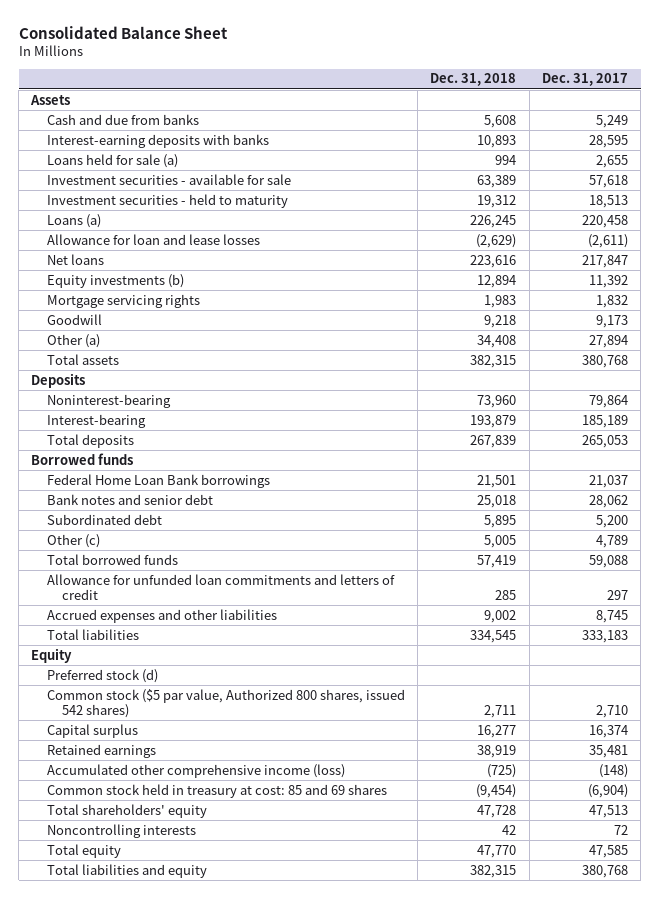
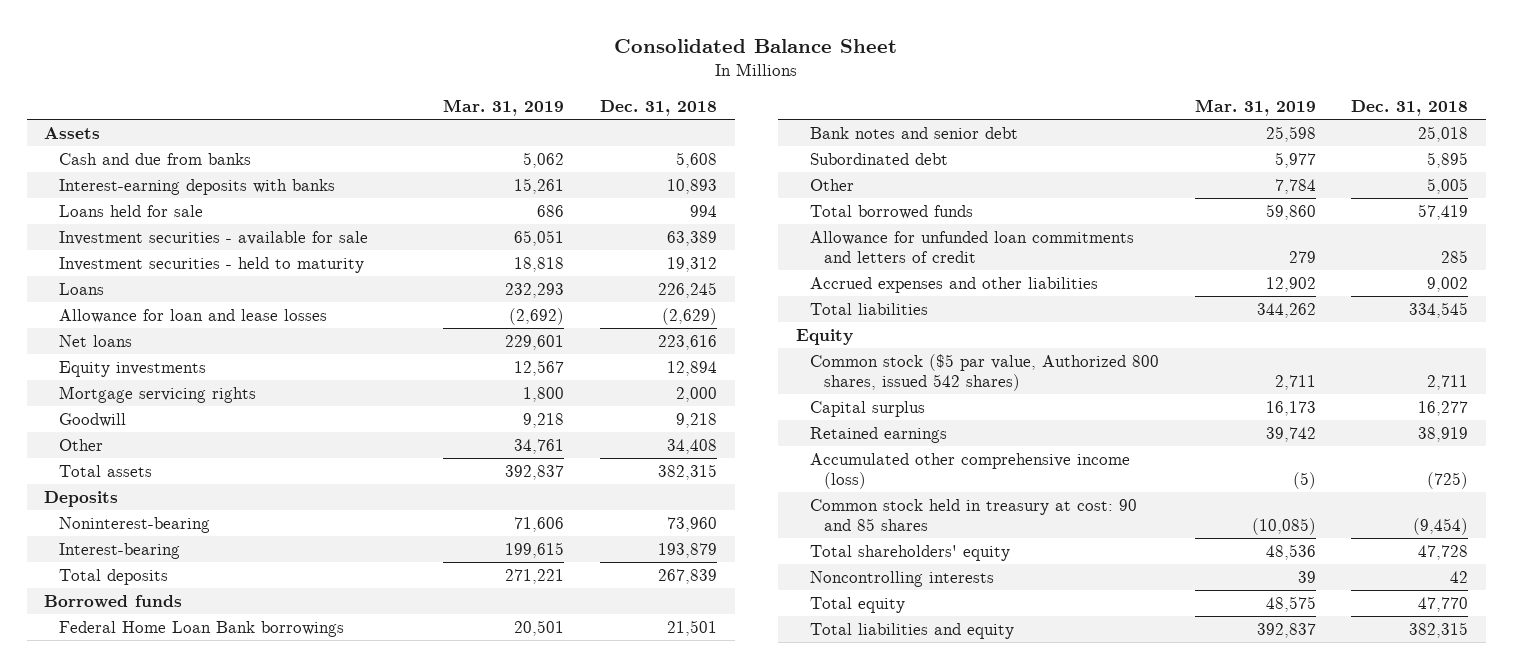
[541,73,628,87] Dec. 31, 2017 -> none
none -> [443,99,565,117] Mar. 31, 2019
[46,153,178,168] Loans held for sale (a) -> [58,204,203,217] Loans held for sale
[46,213,101,228] Loans (a) -> [58,282,104,295] Loans
[46,273,184,288] Equity investments (b) -> [58,360,206,377] Equity investments
[484,294,517,308] 1,983 -> [676,386,718,402] 2,000
[46,333,100,348] Other (a) -> [58,438,103,451] Other
[46,533,100,548] Other (c) -> [809,178,854,191] Other
[46,668,158,683] Preferred stock (d) -> none
[46,783,387,798] Common stock held in treasury at cost: 85 and 69 shares -> [809,498,1137,531] Common stock held in treasury at cost: 90 and 85 shares

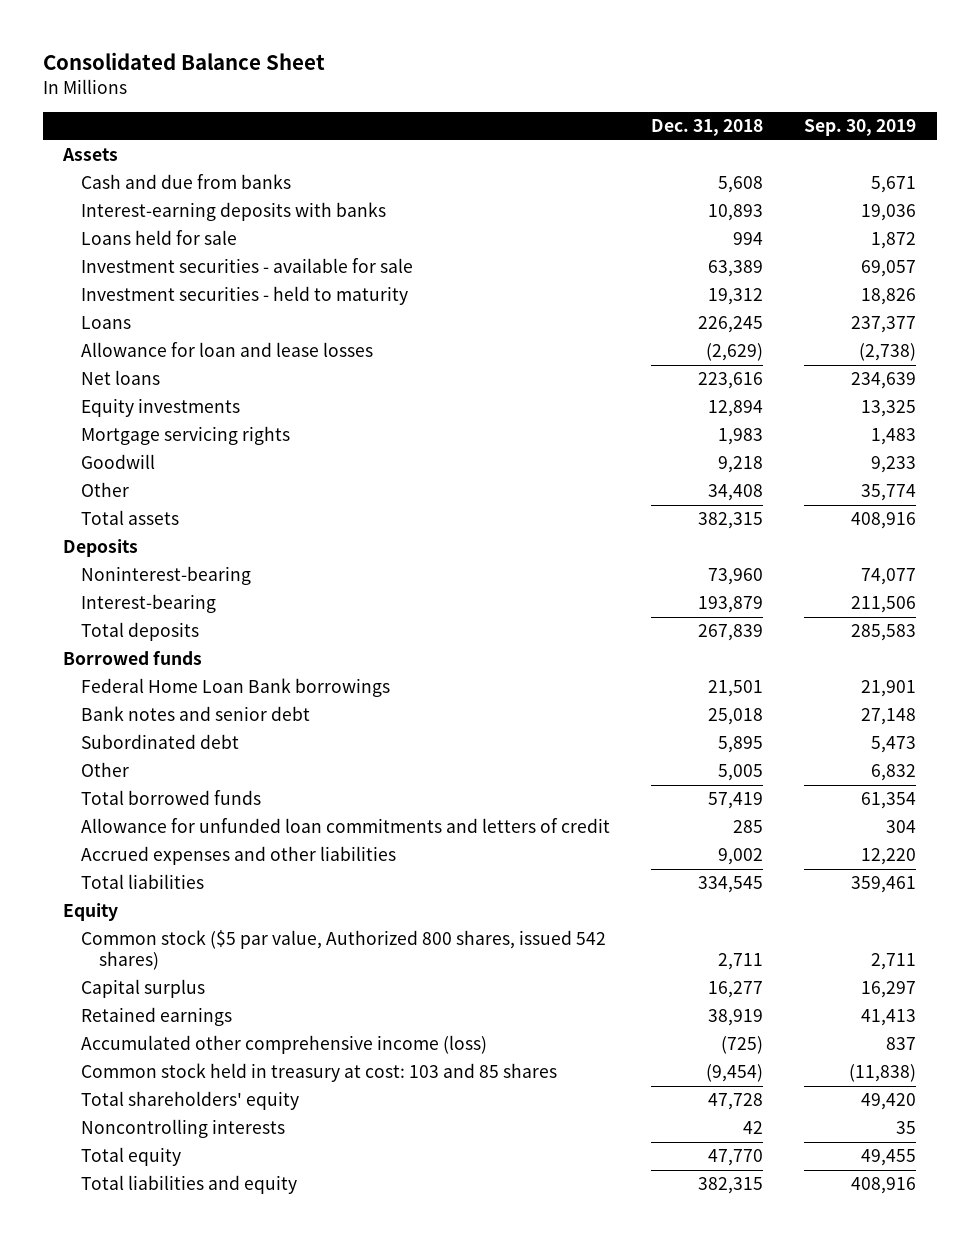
[443,99,565,117] Mar. 31, 2019 -> none
none -> [804,119,917,137] Sep. 30, 2019
[676,386,718,402] 2,000 -> [718,428,764,446] 1,983
[809,498,1137,531] Common stock held in treasury at cost: 90 and 85 shares -> [80,1063,557,1083] Common stock held in treasury at cost: 103 and 85 shares

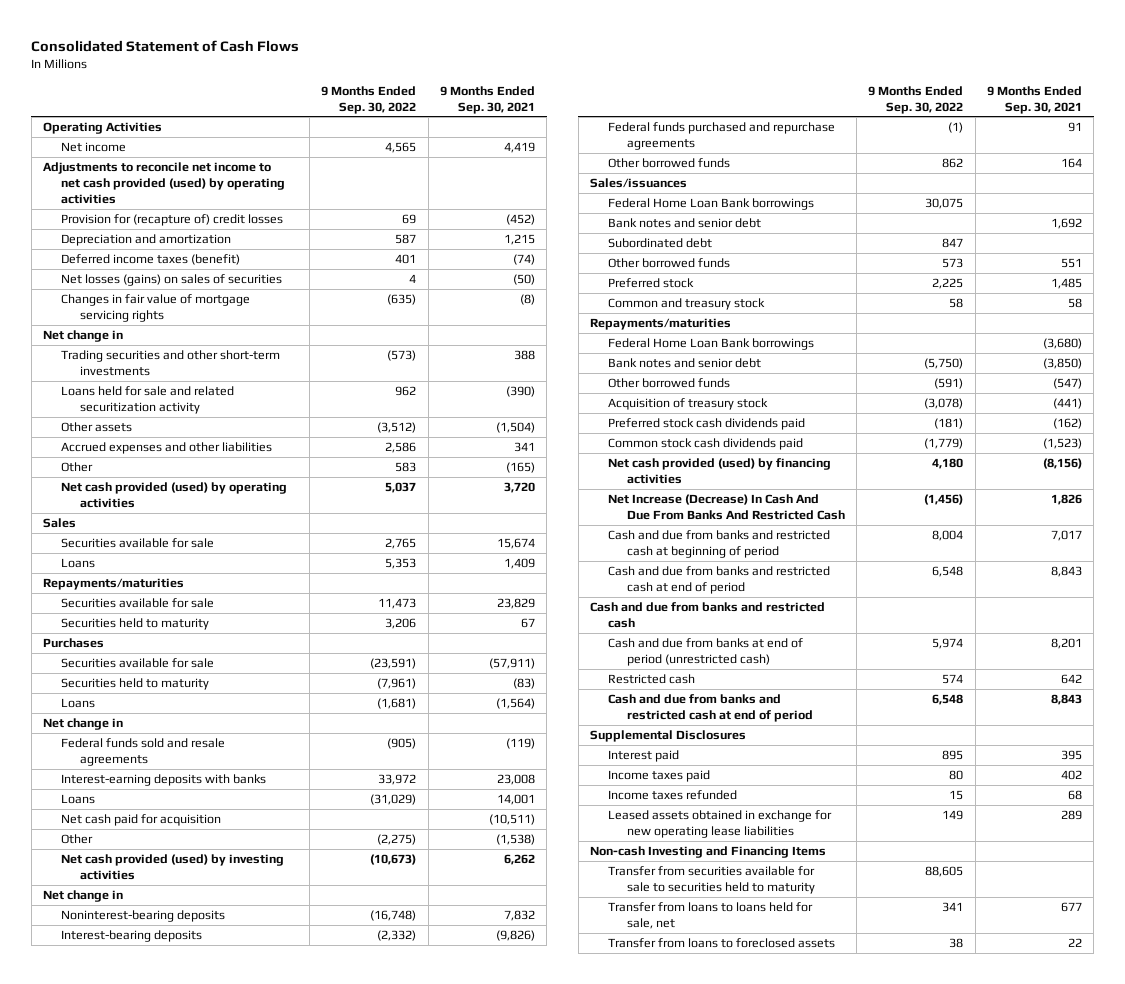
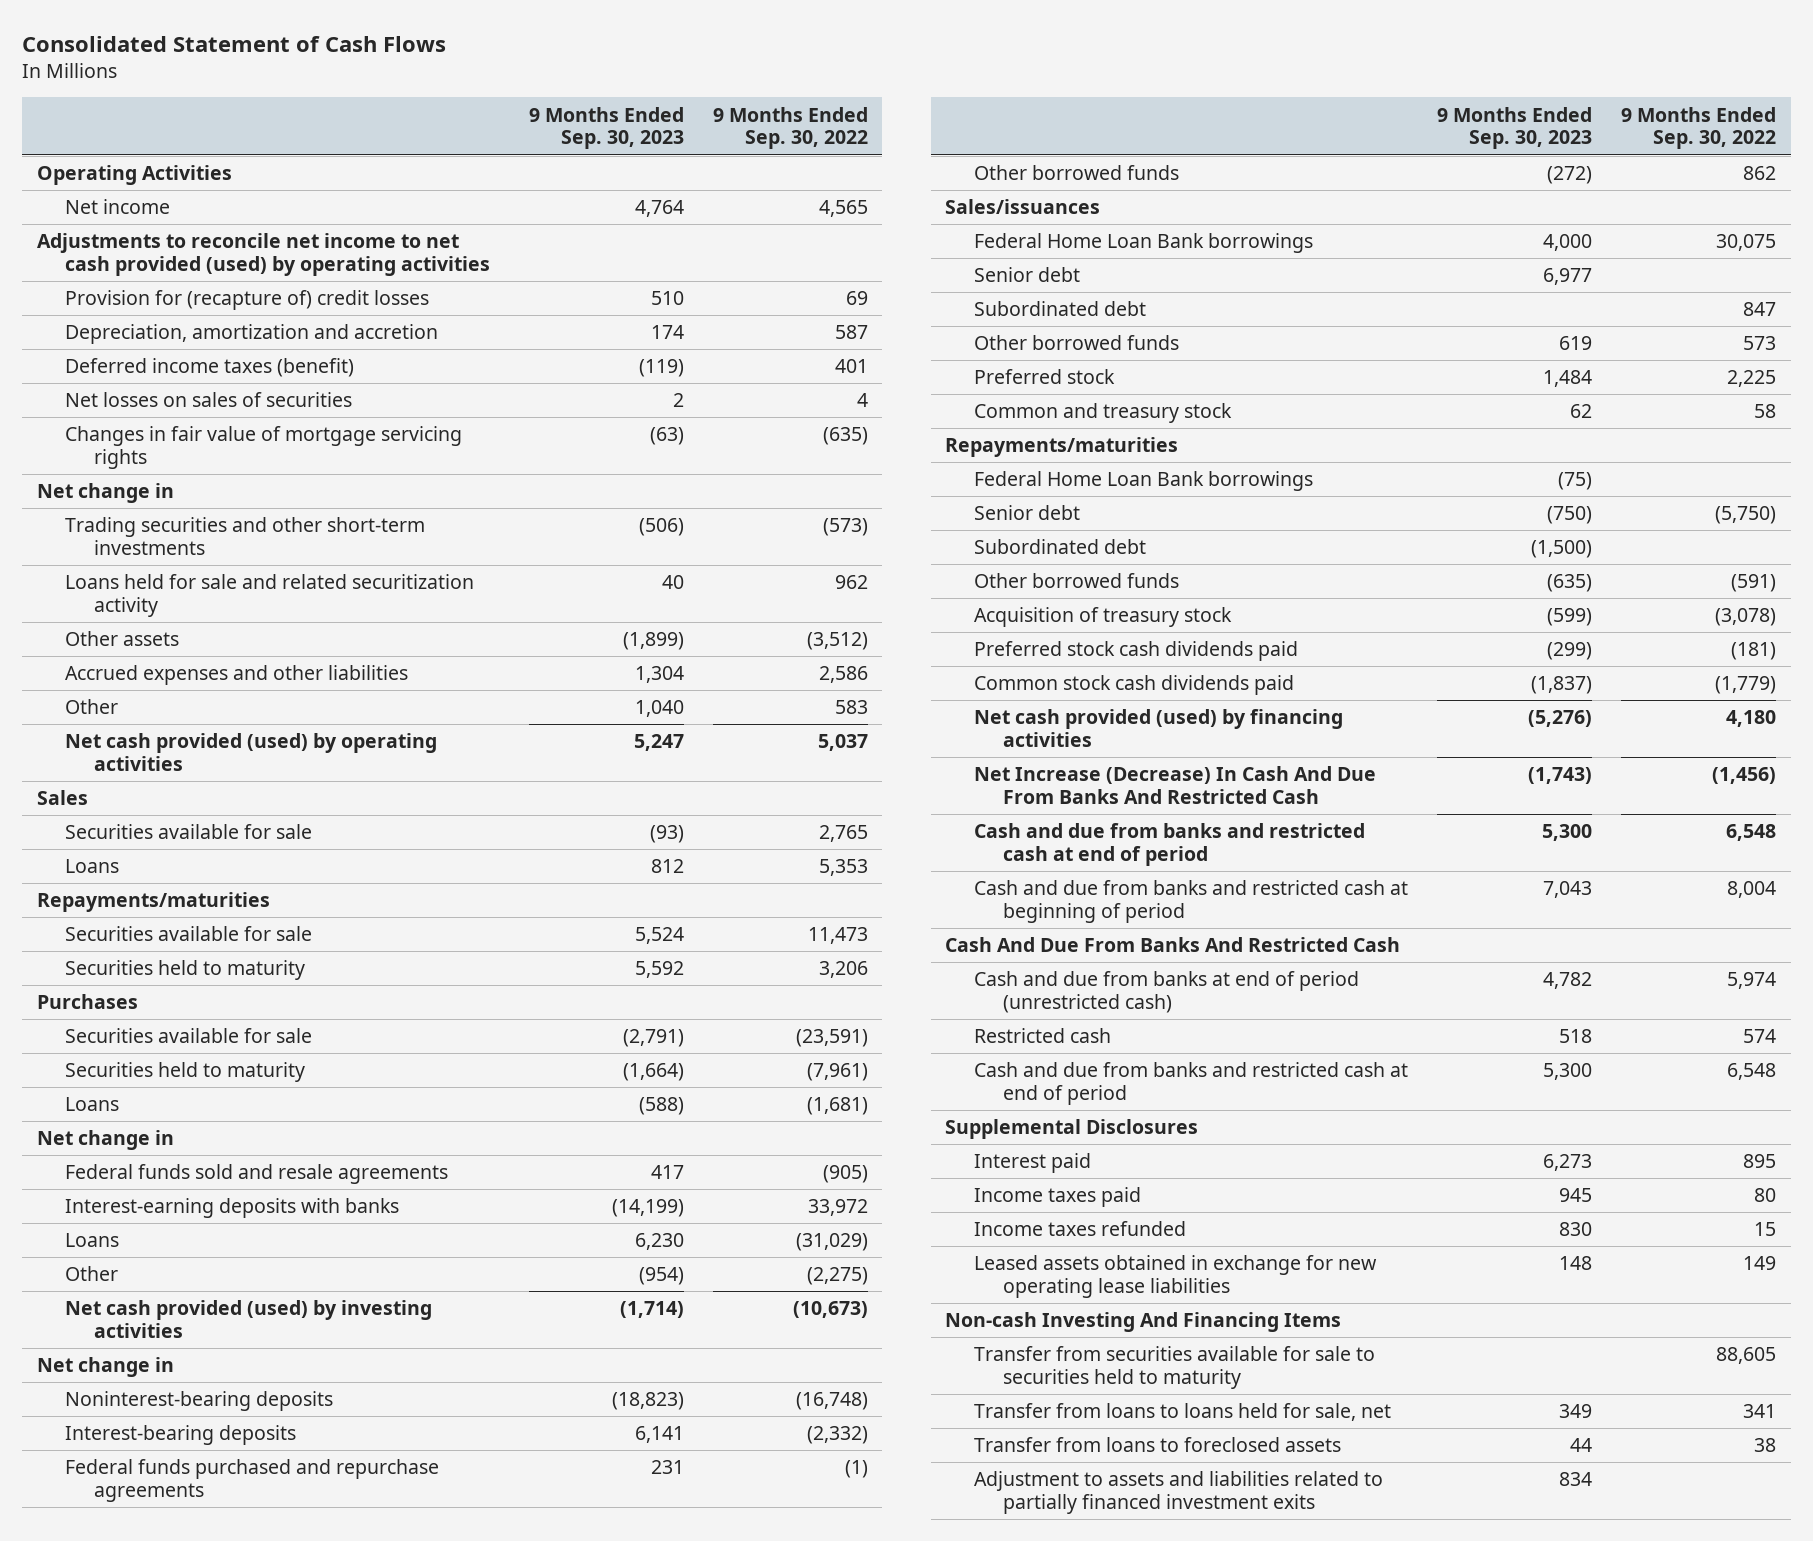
[439,85,535,114] 9 Months Ended Sep. 30, 2021 -> none
none -> [528,106,684,150] 9 Months Ended Sep. 30, 2023
[61,234,232,247] Depreciation and amortization -> [65,324,439,345] Depreciation, amortization and accretion
[61,274,283,287] Net losses (gains) on sales of securities -> [65,392,353,408] Net losses on sales of securities
[61,814,222,827] Net cash paid for acquisition -> none
[608,218,762,229] Bank notes and senior debt -> [973,267,1080,283] Senior debt
[608,358,762,369] Bank notes and senior debt -> [973,505,1080,521] Senior debt
none -> [973,539,1146,555] Subordinated debt
[608,530,831,558] Cash and due from banks and restricted cash at beginning of period -> [973,880,1408,924] Cash and due from banks and restricted cash at beginning of period
[590,602,826,628] Cash and due from banks and restricted cash -> [945,937,1401,953] Cash And Due From Banks And Restricted Cash
[590,846,827,859] Non-cash Investing and Financing Items -> [945,1312,1342,1333] Non-cash Investing And Financing Items
none -> [973,1471,1383,1515] Adjustment to assets and liabilities related to partially financed investment exits

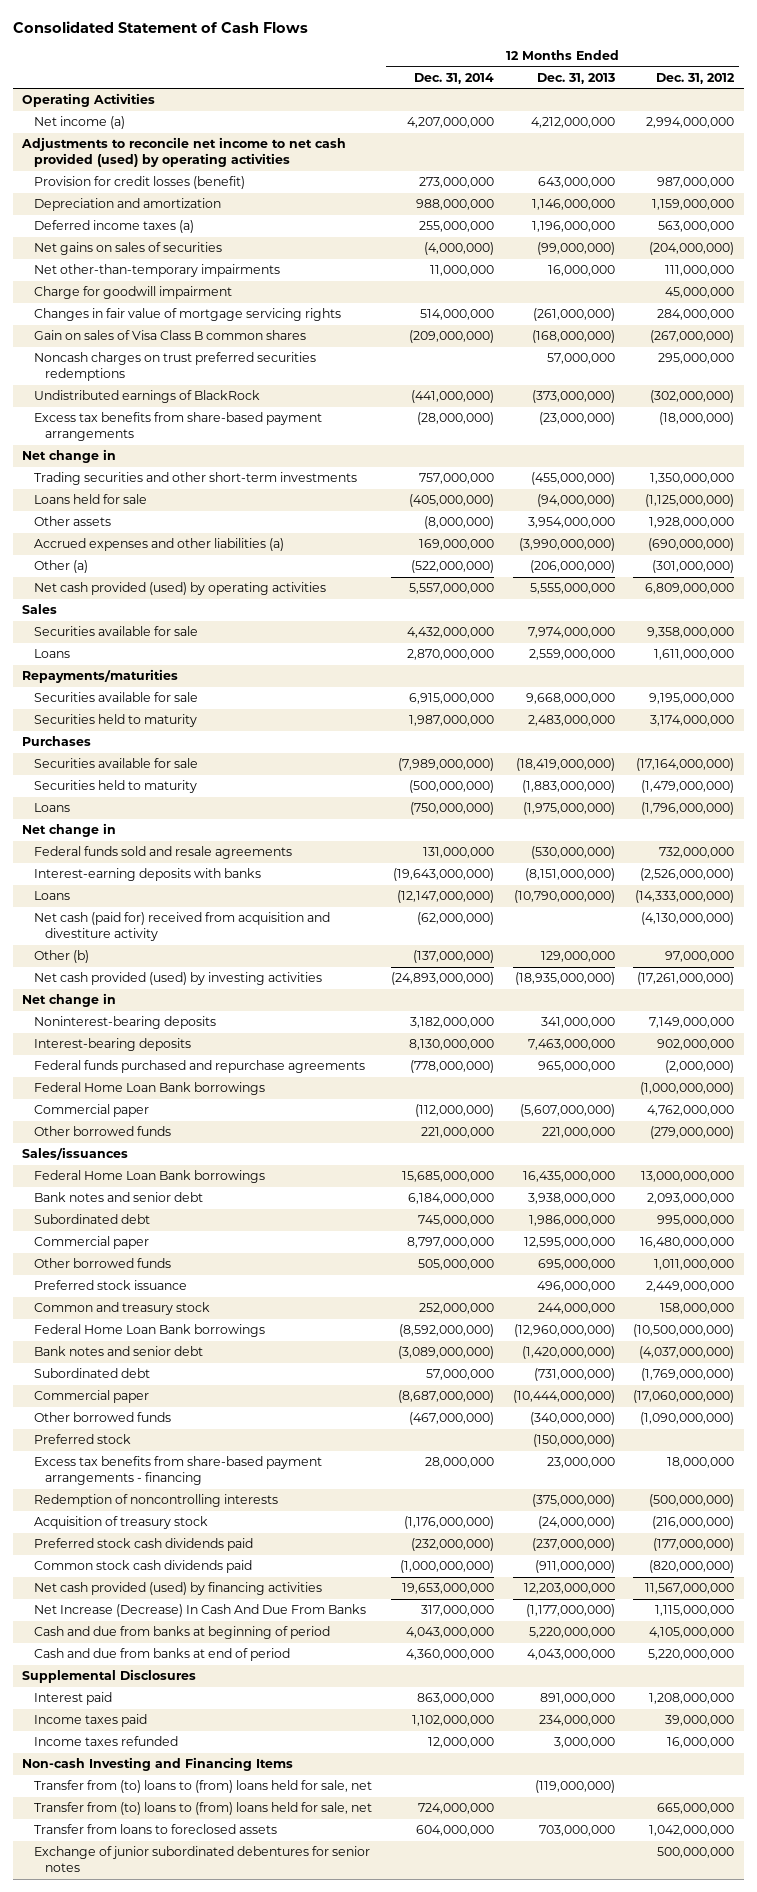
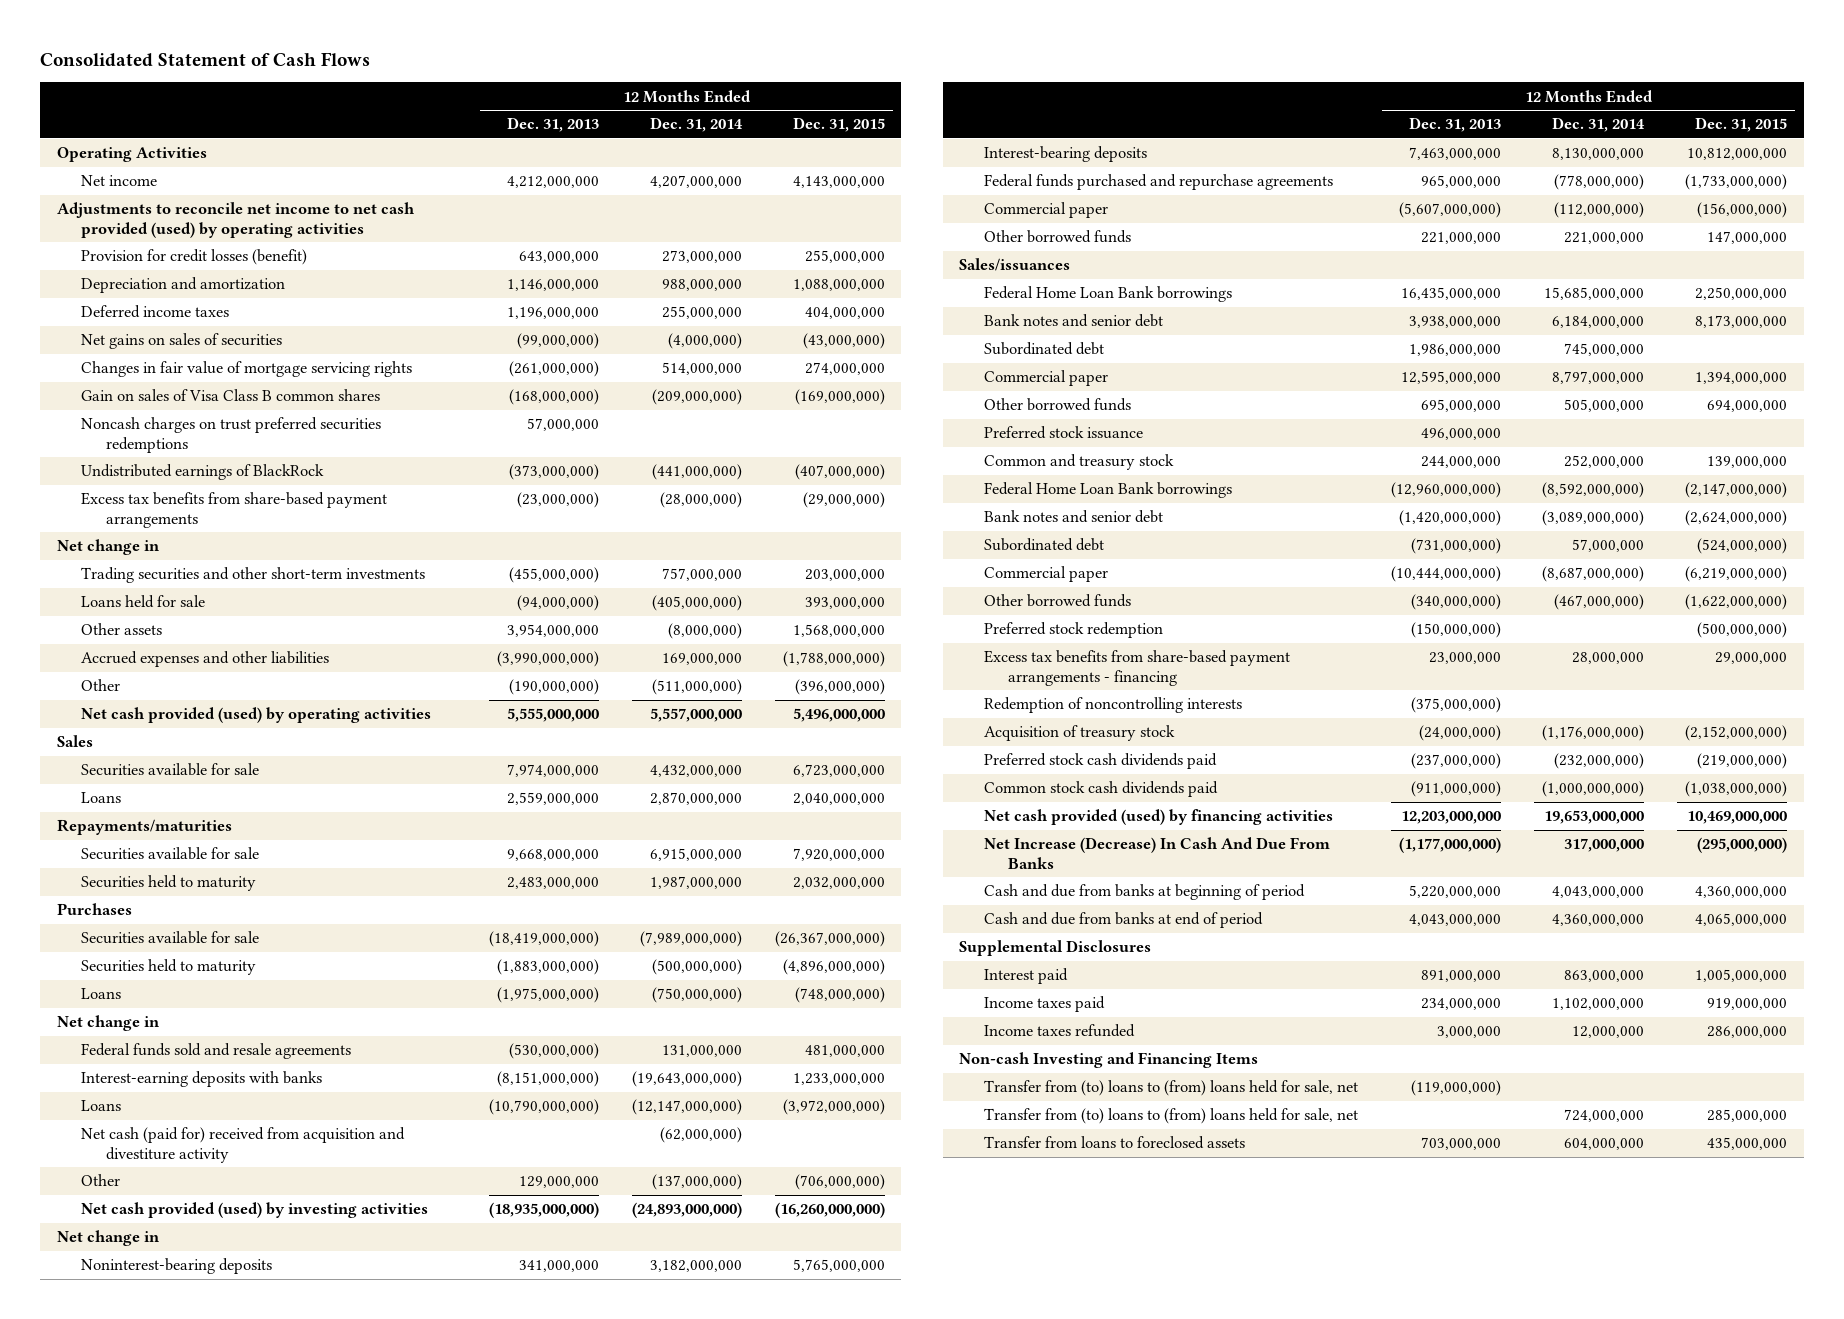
[656,72,736,84] Dec. 31, 2012 -> none
none -> [792,117,885,133] Dec. 31, 2015
[33,116,125,130] Net income (a) -> [81,175,158,187] Net income
[33,220,194,234] Deferred income taxes (a) -> [81,305,230,319] Deferred income taxes
[33,264,280,278] Net other-than-temporary impairments -> none
[33,286,232,300] Charge for goodwill impairment -> none
[33,538,284,552] Accrued expenses and other liabilities (a) -> [81,651,330,668] Accrued expenses and other liabilities
[33,560,88,574] Other (a) -> [81,679,121,692] Other
[410,560,494,574] (522,000,000) -> [651,679,742,696] (511,000,000)
[529,560,615,574] (206,000,000) -> [508,679,599,696] (190,000,000)
[33,950,89,964] Other (b) -> [81,1174,121,1187] Other
[33,1082,265,1096] Federal Home Loan Bank borrowings -> none
[33,1434,131,1445] Preferred stock -> [983,622,1163,639] Preferred stock redemption
[33,1846,370,1873] Exchange of junior subordinated debentures for senior notes -> none

